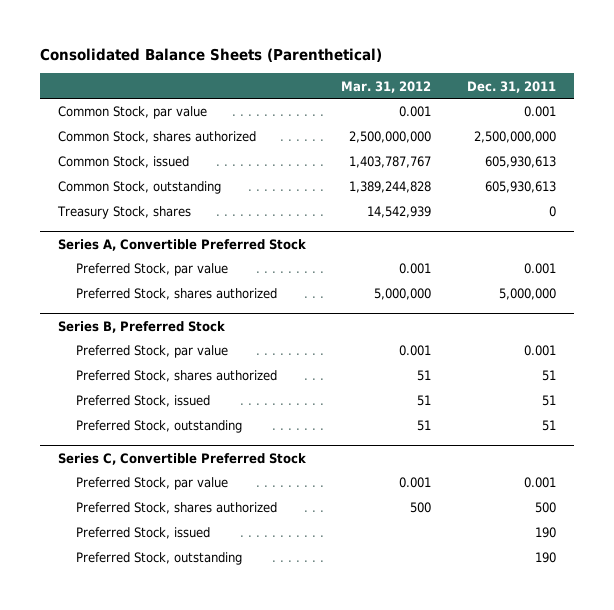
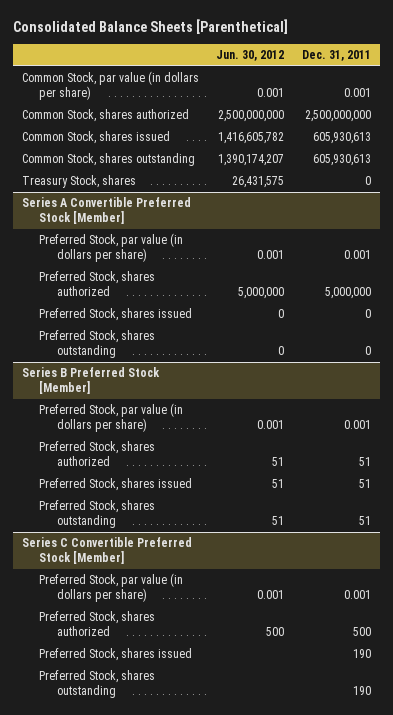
[39,48,382,63] Consolidated Balance Sheets (Parenthetical) -> [12,18,288,34] Consolidated Balance Sheets [Parenthetical]
[341,80,432,93] Mar. 31, 2012 -> none
none -> [216,50,285,62] Jun. 30, 2012
[57,106,207,120] Common Stock, par value -> [21,71,199,101] Common Stock, par value (in dollars per share)
[57,156,189,169] Common Stock, issued -> [21,131,170,145] Common Stock, shares issued
[57,181,221,195] Common Stock, outstanding -> [21,153,195,167] Common Stock, shares outstanding
[57,238,306,251] Series A, Convertible Preferred Stock -> [21,197,191,225] Series A Convertible Preferred Stock [Member]
[76,263,229,277] Preferred Stock, par value -> [39,233,184,263] Preferred Stock, par value (in dollars per share)
none -> [39,308,193,322] Preferred Stock, shares issued
none -> [39,330,156,359] Preferred Stock, shares outstanding
[57,320,225,333] Series B, Preferred Stock -> [21,367,160,395] Series B Preferred Stock [Member]
[76,345,229,359] Preferred Stock, par value -> [39,403,184,433] Preferred Stock, par value (in dollars per share)
[76,395,211,408] Preferred Stock, issued -> [39,478,193,492] Preferred Stock, shares issued
[76,420,243,434] Preferred Stock, outstanding -> [39,500,156,529] Preferred Stock, shares outstanding
[57,452,306,465] Series C, Convertible Preferred Stock -> [21,537,192,565] Series C Convertible Preferred Stock [Member]
[76,477,229,491] Preferred Stock, par value -> [39,573,184,603] Preferred Stock, par value (in dollars per share)
[76,527,211,540] Preferred Stock, issued -> [39,648,193,662] Preferred Stock, shares issued
[76,552,243,566] Preferred Stock, outstanding -> [39,670,156,699] Preferred Stock, shares outstanding

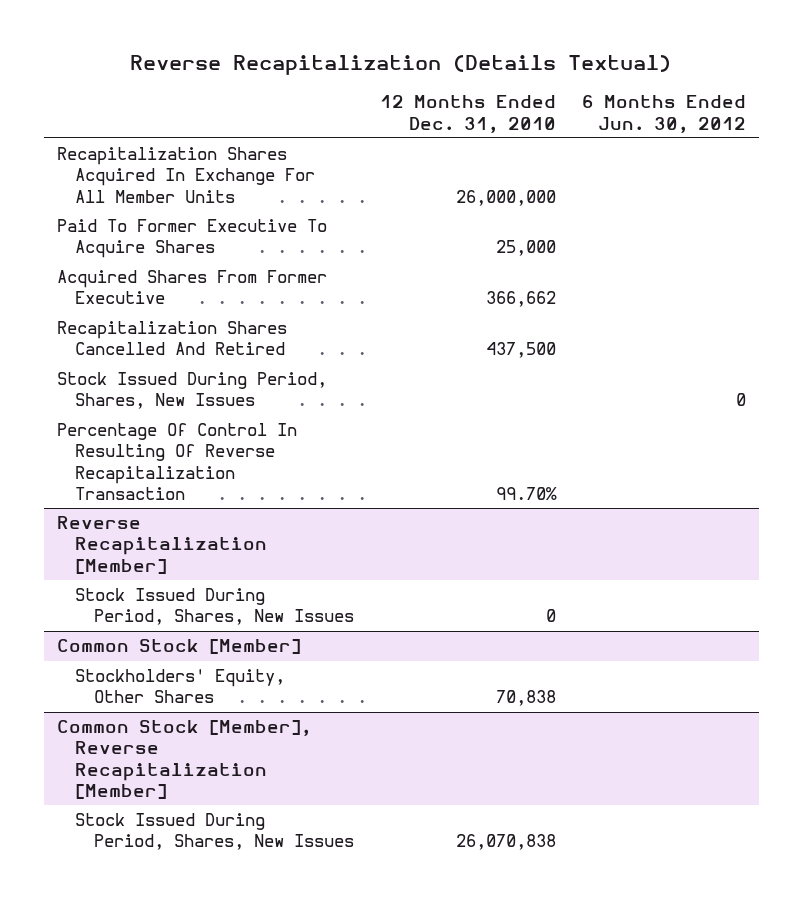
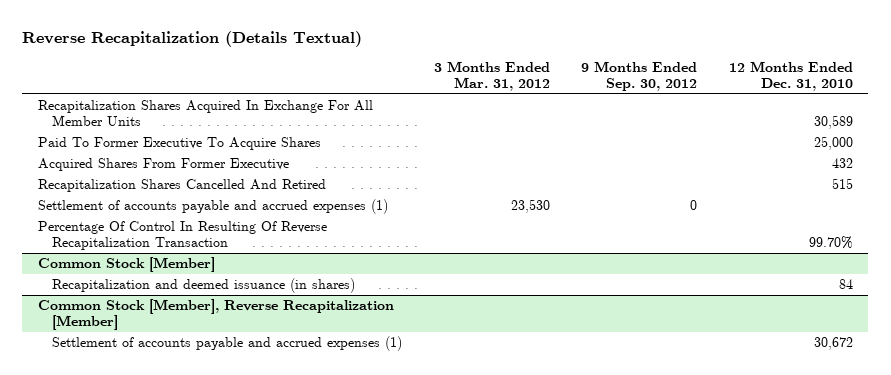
[581,95,746,133] 6 Months Ended Jun. 30, 2012 -> none
none -> [433,60,550,91] 3 Months Ended Mar. 31, 2012
none -> [581,60,698,91] 9 Months Ended Sep. 30, 2012
[455,189,556,206] 26,000,000 -> [813,115,853,130] 30,589
[485,291,556,308] 366,662 -> [831,158,853,169] 432
[485,342,556,359] 437,500 -> [831,178,853,190] 515
[56,372,327,410] Stock Issued During Period, Shares, New Issues -> [38,199,389,215] Settlement of accounts payable and accrued expenses (1)
[56,516,268,574] Reverse Recapitalization [Member] -> none
[75,588,354,626] Stock Issued During Period, Shares, New Issues -> none
[75,669,286,704] Stockholders' Equity, Other Shares -> none
none -> [52,278,356,294] Recapitalization and deemed issuance (in shares)
[75,813,354,851] Stock Issued During Period, Shares, New Issues -> none
none -> [52,336,403,352] Settlement of accounts payable and accrued expenses (1)

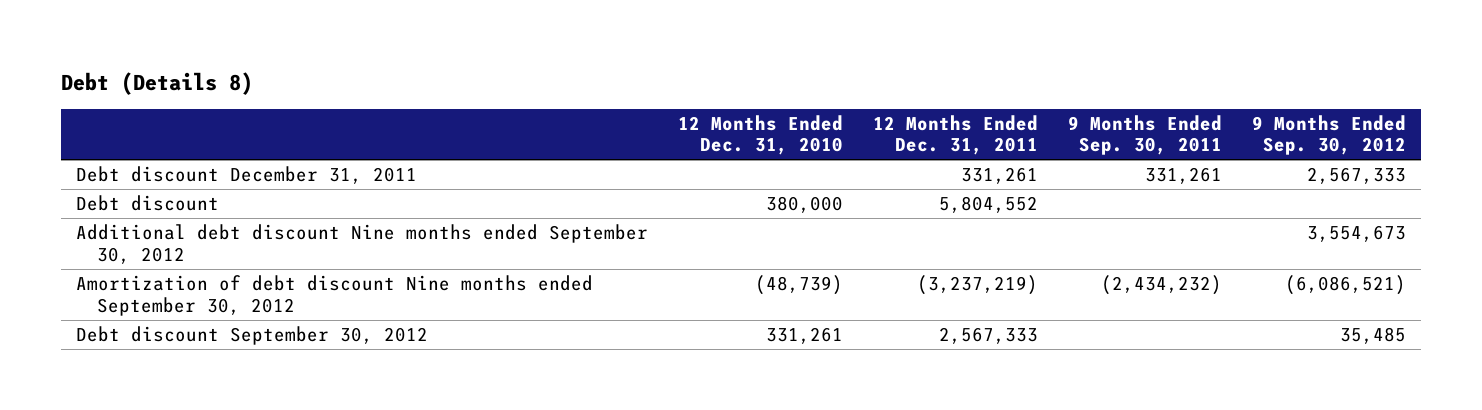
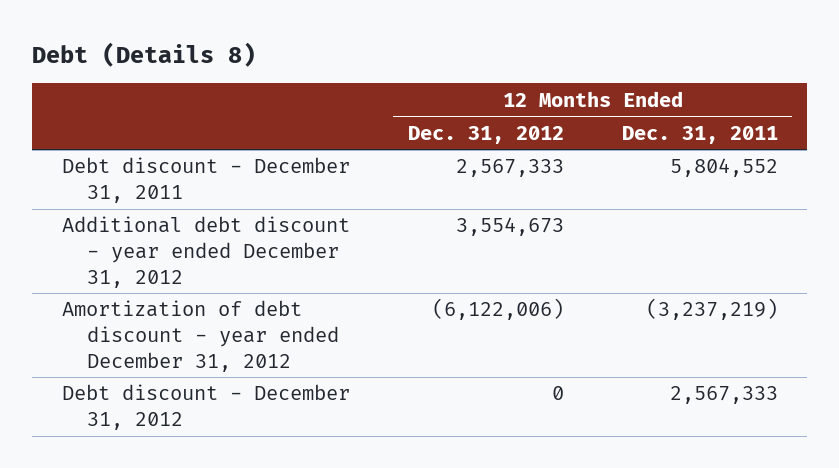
[678,114,844,156] 12 Months Ended Dec. 31, 2010 -> none
[1067,114,1222,156] 9 Months Ended Sep. 30, 2011 -> none
[1251,114,1406,156] 9 Months Ended Sep. 30, 2012 -> none
none -> [407,125,564,144] Dec. 31, 2012
[76,195,220,212] Debt discount -> none
[76,166,418,185] Debt discount December 31, 2011 -> [61,157,350,204] Debt discount - December 31, 2011
[961,167,1039,185] 331,261 -> [669,158,778,178] 5,804,552
[76,224,649,264] Additional debt discount Nine months ended September 30, 2012 -> [61,216,350,288] Additional debt discount - year ended December 31, 2012
[76,275,594,316] Amortization of debt discount Nine months ended September 30, 2012 -> [61,300,339,372] Amortization of debt discount - year ended December 31, 2012
[76,326,429,346] Debt discount September 30, 2012 -> [61,384,350,431] Debt discount - December 31, 2012

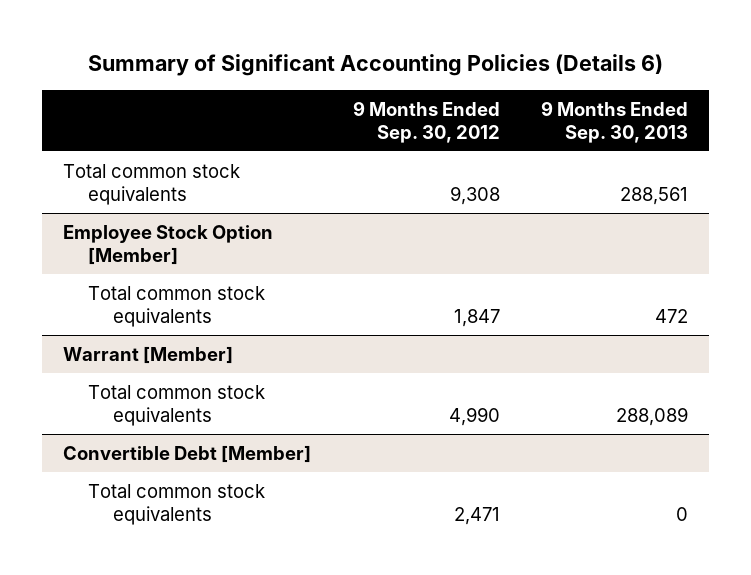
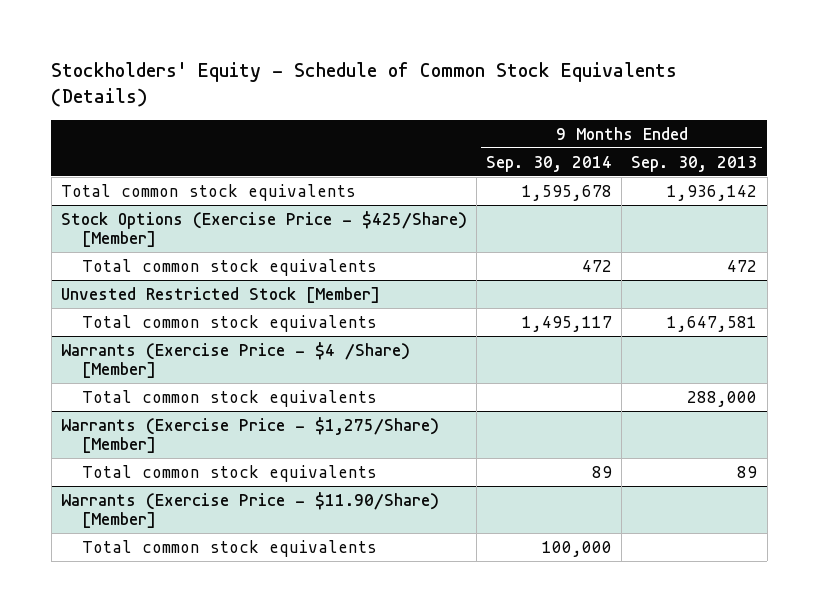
[87,54,663,77] Summary of Significant Accounting Policies (Details 6) -> [51,62,678,108] Stockholders' Equity - Schedule of Common Stock Equivalents (Details)
[352,100,500,143] 9 Months Ended Sep. 30, 2012 -> none
none -> [486,155,613,172] Sep. 30, 2014
[63,224,274,265] Employee Stock Option [Member] -> none
[620,186,689,205] 288,561 -> [667,184,758,201] 1,936,142
none -> [60,210,467,248] Stock Options (Exercise Price - $425/Share) [Member]
[63,345,234,364] Warrant [Member] -> none
[63,444,312,463] Convertible Debt [Member] -> none
none -> [60,286,380,303] Unvested Restricted Stock [Member]
[616,406,689,426] 288,089 -> [667,315,758,332] 1,647,581
none -> [60,341,410,379] Warrants (Exercise Price - $4 /Share) [Member]
[676,506,689,521] 0 -> [687,390,758,407] 288,000
none -> [60,416,439,454] Warrants (Exercise Price - $1,275/Share) [Member]
none -> [82,464,378,482] Total common stock equivalents
none -> [60,491,439,529] Warrants (Exercise Price - $11.90/Share) [Member]
none -> [82,539,378,557] Total common stock equivalents

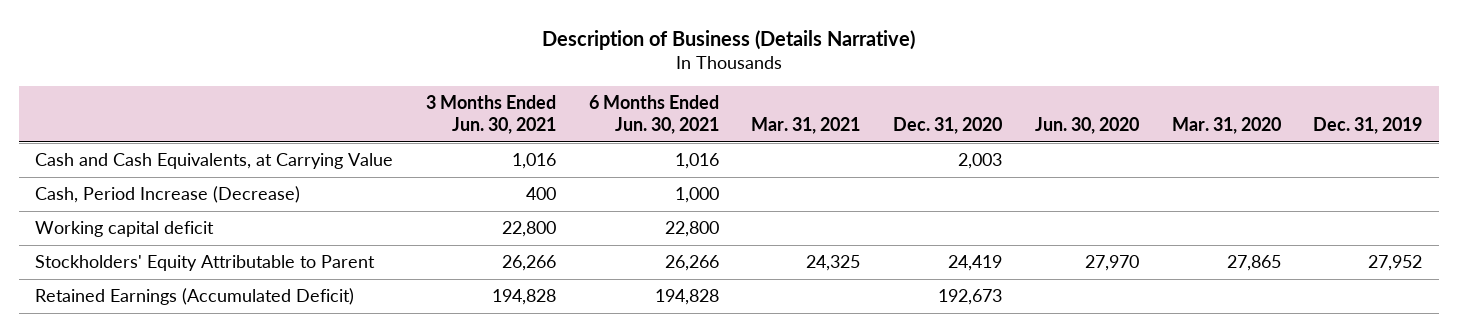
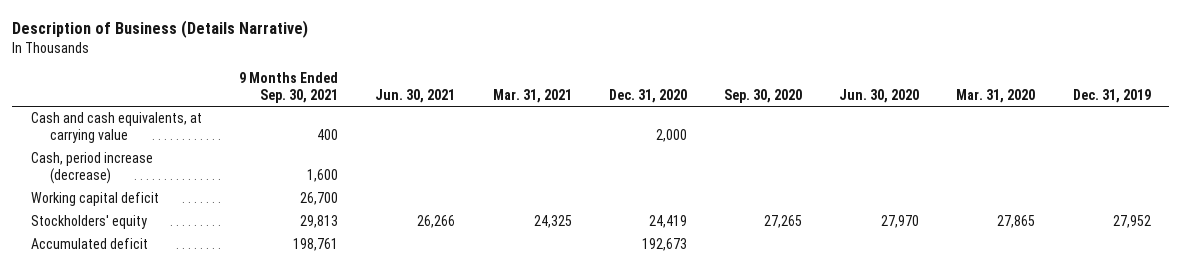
[425,95,556,135] 3 Months Ended Jun. 30, 2021 -> none
[588,95,719,135] 6 Months Ended Jun. 30, 2021 -> none
none -> [239,71,339,103] 9 Months Ended Sep. 30, 2021
none -> [375,88,456,103] Jun. 30, 2021
none -> [724,88,803,103] Sep. 30, 2020
[35,153,394,170] Cash and Cash Equivalents, at Carrying Value -> [31,112,203,144] Cash and cash equivalents, at carrying value
[958,153,1003,170] 2,003 -> [655,129,687,143] 2,000
[35,186,301,204] Cash, Period Increase (Decrease) -> [31,152,154,185] Cash, period increase (decrease)
[35,255,376,272] Stockholders' Equity Attributable to Parent -> [31,215,148,230] Stockholders' equity
[35,288,355,306] Retained Earnings (Accumulated Deficit) -> [31,238,149,250] Accumulated deficit

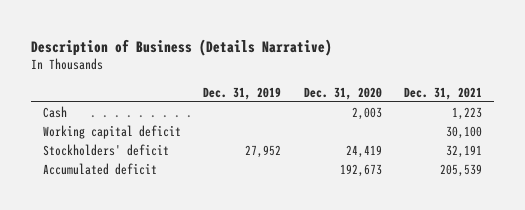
[239,71,339,103] 9 Months Ended Sep. 30, 2021 -> none
[375,88,456,103] Jun. 30, 2021 -> none
[492,88,572,103] Mar. 31, 2021 -> none
[724,88,803,103] Sep. 30, 2020 -> none
[839,88,920,103] Jun. 30, 2020 -> none
[956,88,1036,103] Mar. 31, 2020 -> none
none -> [404,86,483,100] Dec. 31, 2021
[31,112,203,144] Cash and cash equivalents, at carrying value -> none
[31,152,154,185] Cash, period increase (decrease) -> none
none -> [42,106,67,119] Cash
[31,215,148,230] Stockholders' equity -> [42,144,169,157] Stockholders' deficit

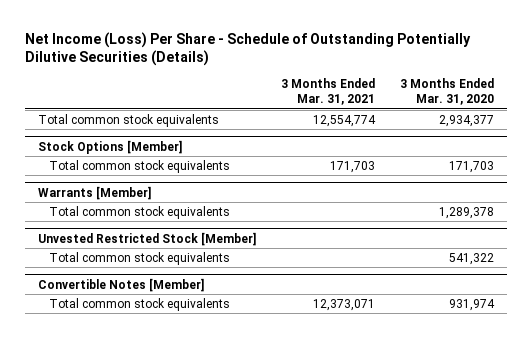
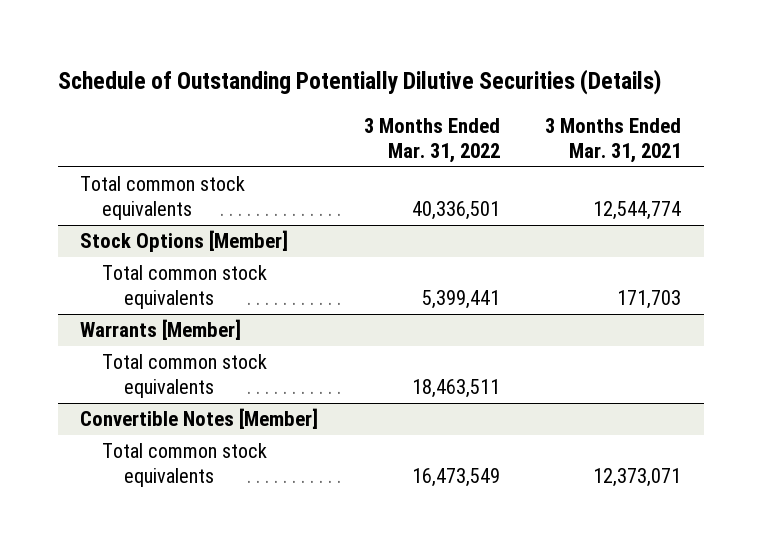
[24,31,471,67] Net Income (Loss) Per Share - Schedule of Outstanding Potentially Dilutive Securities (Details) -> [57,69,661,96] Schedule of Outstanding Potentially Dilutive Securities (Details)
[400,78,495,106] 3 Months Ended Mar. 31, 2020 -> none
none -> [363,117,500,163] 3 Months Ended Mar. 31, 2022
[312,114,376,127] 12,554,774 -> [593,201,682,221] 12,544,774
[37,231,256,246] Unvested Restricted Stock [Member] -> none
[48,251,230,265] Total common stock equivalents -> none

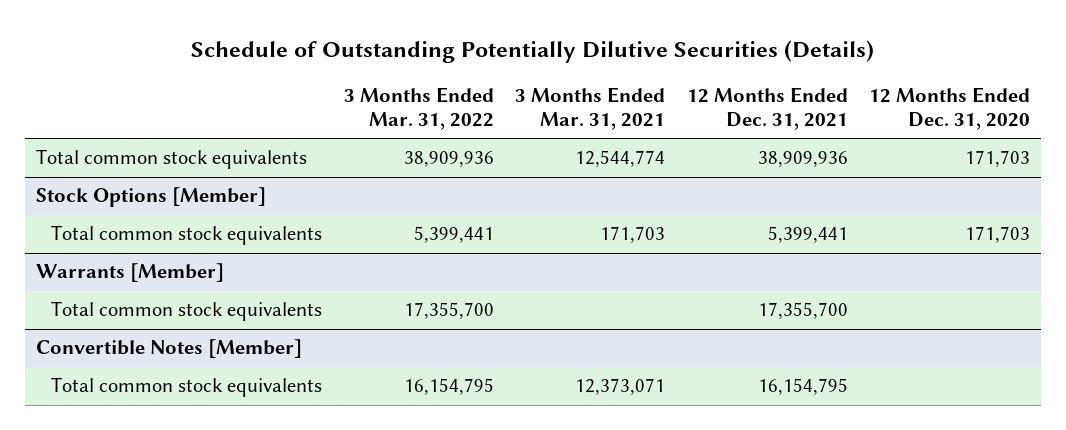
none -> [686,87,848,131] 12 Months Ended Dec. 31, 2021
none -> [869,87,1031,131] 12 Months Ended Dec. 31, 2020
[411,201,500,221] 40,336,501 -> [403,151,494,168] 38,909,936
[411,379,500,399] 18,463,511 -> [403,302,494,320] 17,355,700
[411,468,500,488] 16,473,549 -> [403,378,494,396] 16,154,795

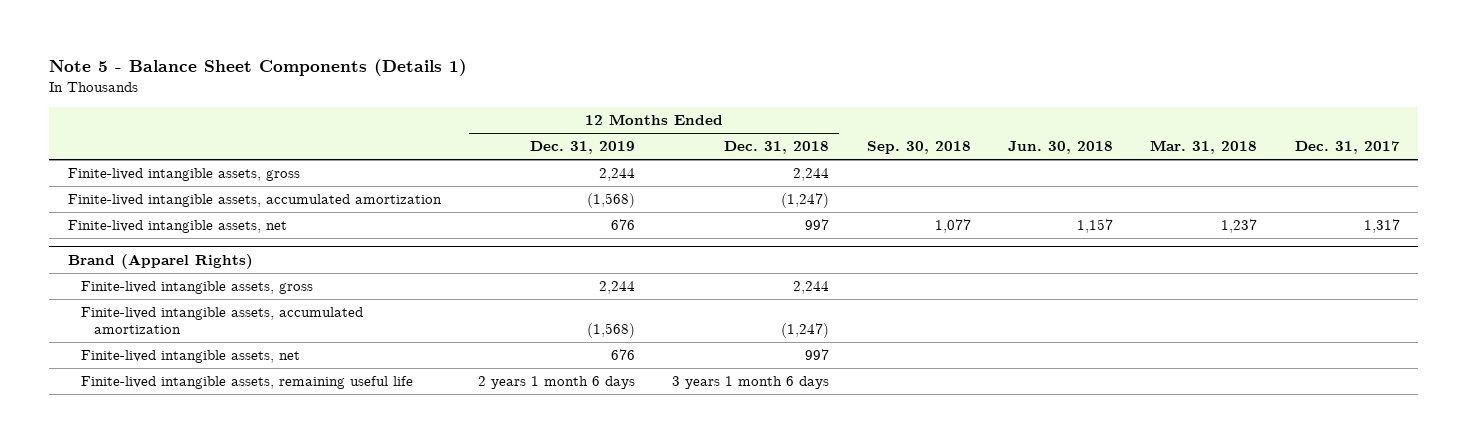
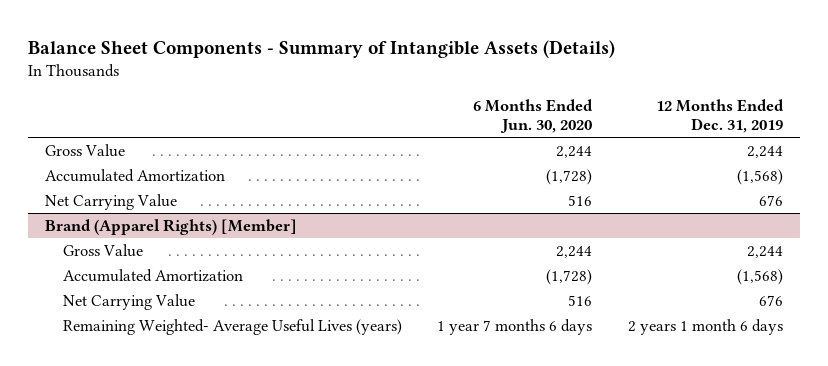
[48,58,467,76] Note 5 - Balance Sheet Components (Details 1) -> [27,39,615,58] Balance Sheet Components - Summary of Intangible Assets (Details)
[724,141,830,155] Dec. 31, 2018 -> none
[866,141,971,155] Sep. 30, 2018 -> none
[1008,141,1114,155] Jun. 30, 2018 -> none
[1150,140,1258,155] Mar. 31, 2018 -> none
[1294,141,1400,155] Dec. 31, 2017 -> none
none -> [473,98,594,134] 6 Months Ended Jun. 30, 2020
[67,168,300,182] Finite-lived intangible assets, gross -> [45,144,126,158] Gross Value
[67,194,442,208] Finite-lived intangible assets, accumulated amortization -> [45,169,226,183] Accumulated Amortization
[67,220,287,234] Finite-lived intangible assets, net -> [45,194,178,211] Net Carrying Value
[67,253,253,269] Brand (Apparel Rights) -> [45,219,298,236] Brand (Apparel Rights) [Member]
[80,281,313,295] Finite-lived intangible assets, gross -> [63,244,144,258] Gross Value
[80,307,363,335] Finite-lived intangible assets, accumulated amortization -> [63,269,244,283] Accumulated Amortization
[80,350,300,364] Finite-lived intangible assets, net -> [63,294,196,311] Net Carrying Value
[80,376,413,390] Finite-lived intangible assets, remaining useful life -> [63,319,403,336] Remaining Weighted- Average Useful Lives (years)

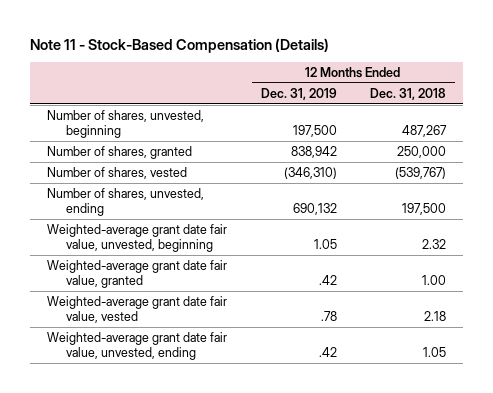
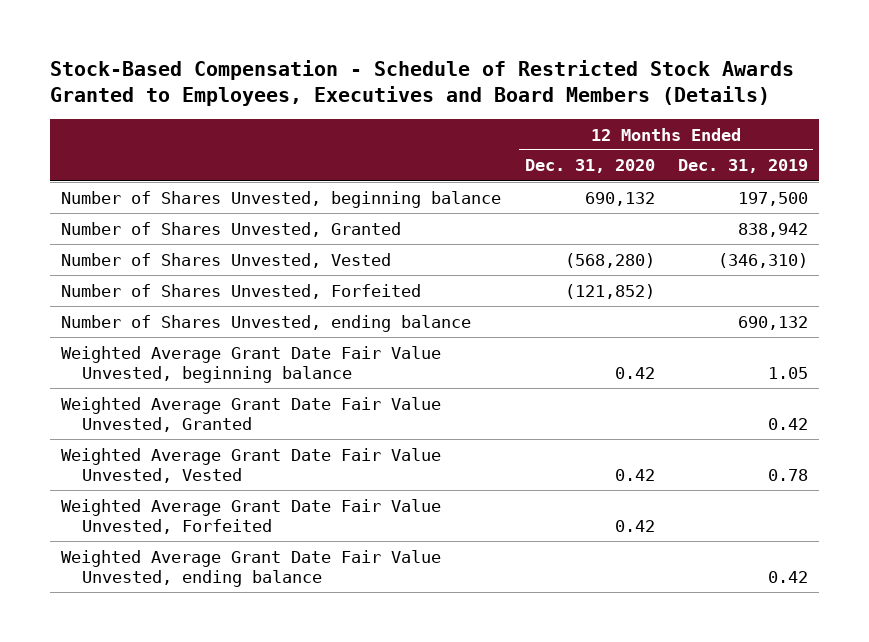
[30,37,330,53] Note 11 - Stock-Based Compensation (Details) -> [49,59,794,107] Stock-Based Compensation - Schedule of Restricted Stock Awards Granted to Employees, Executives and Board Members (Details)
[370,87,447,100] Dec. 31, 2018 -> none
none -> [524,159,655,174] Dec. 31, 2020
[46,109,204,139] Number of shares, unvested, beginning -> [61,190,502,208] Number of Shares Unvested, beginning balance
[46,145,192,159] Number of shares, granted -> [61,221,402,237] Number of Shares Unvested, Granted
[46,166,187,179] Number of shares, vested -> [61,252,392,268] Number of Shares Unvested, Vested
none -> [61,283,422,299] Number of Shares Unvested, Forfeited
[46,187,204,217] Number of shares, unvested, ending -> [61,314,472,332] Number of Shares Unvested, ending balance
[46,223,227,253] Weighted-average grant date fair value, unvested, beginning -> [61,345,442,383] Weighted Average Grant Date Fair Value Unvested, beginning balance
[46,259,227,289] Weighted-average grant date fair value, granted -> [61,396,442,432] Weighted Average Grant Date Fair Value Unvested, Granted
[318,275,337,286] .42 -> [767,417,808,430] 0.42
[46,295,227,324] Weighted-average grant date fair value, vested -> [61,447,442,483] Weighted Average Grant Date Fair Value Unvested, Vested
[320,311,337,322] .78 -> [767,468,808,481] 0.78
none -> [61,498,442,534] Weighted Average Grant Date Fair Value Unvested, Forfeited
[46,331,227,361] Weighted-average grant date fair value, unvested, ending -> [61,549,442,587] Weighted Average Grant Date Fair Value Unvested, ending balance
[318,347,337,358] .42 -> [767,570,808,583] 0.42

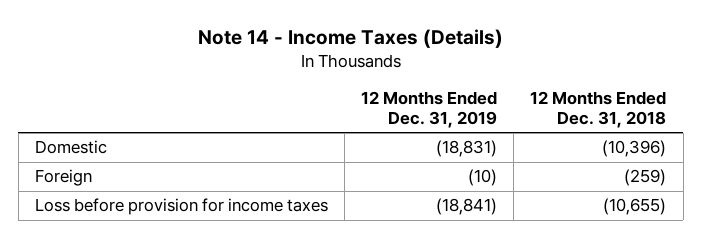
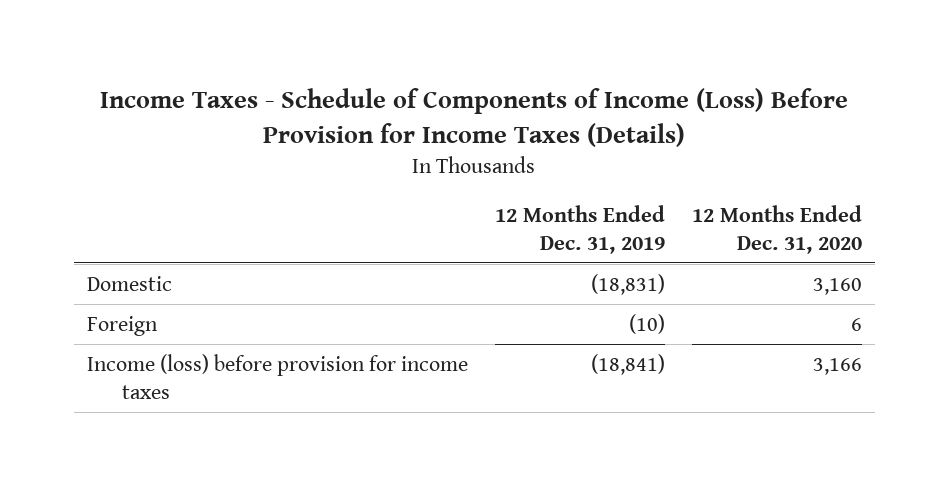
[197,29,503,49] Note 14 - Income Taxes (Details) -> [100,88,849,147] Income Taxes - Schedule of Components of Income (Loss) Before Provision for Income Taxes (Details)
[530,91,667,129] 12 Months Ended Dec. 31, 2018 -> none
none -> [691,204,862,254] 12 Months Ended Dec. 31, 2020
[34,198,328,216] Loss before provision for income taxes -> [86,353,468,399] Income (loss) before provision for income taxes

